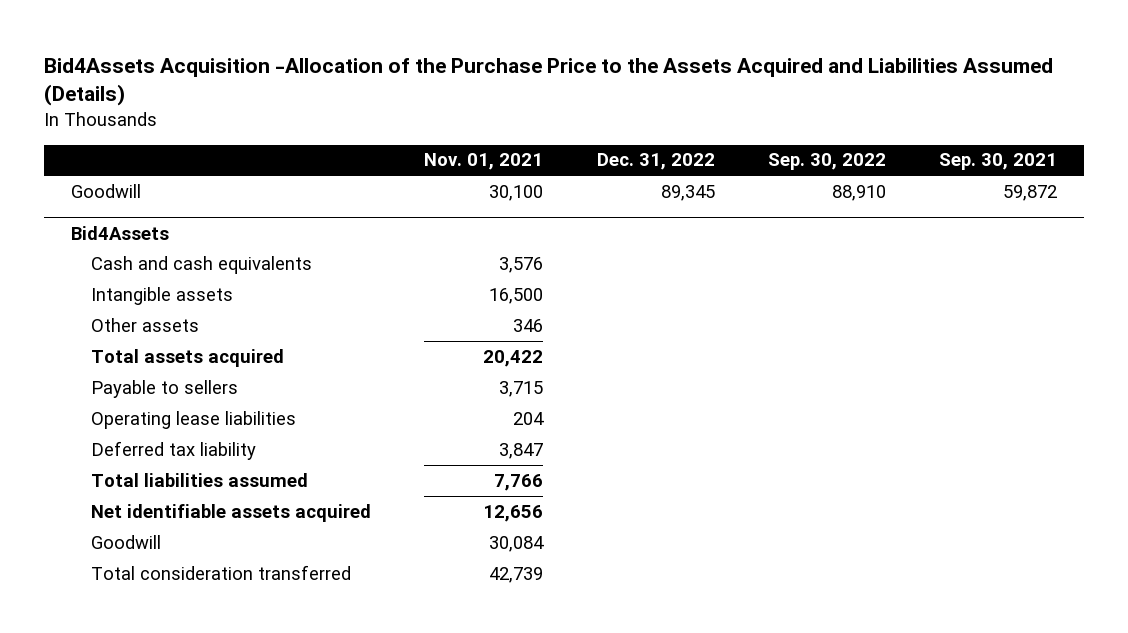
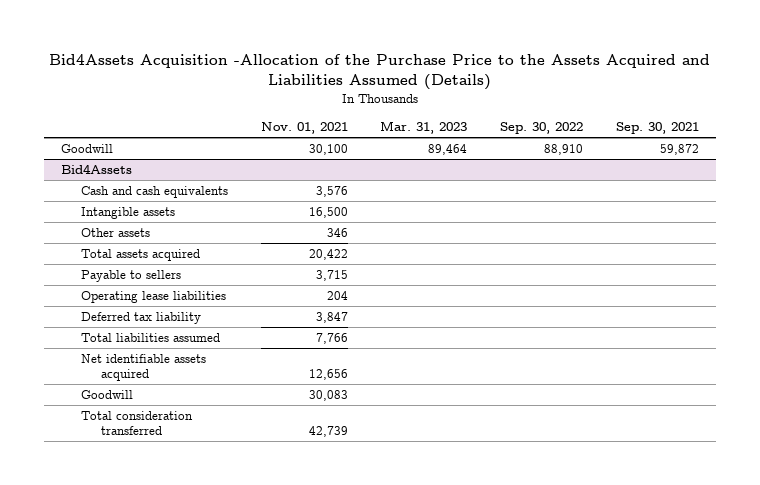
[596,153,715,171] Dec. 31, 2022 -> none
none -> [380,121,468,135] Mar. 31, 2023
[489,535,545,552] 30,084 -> [308,389,348,401] 30,083

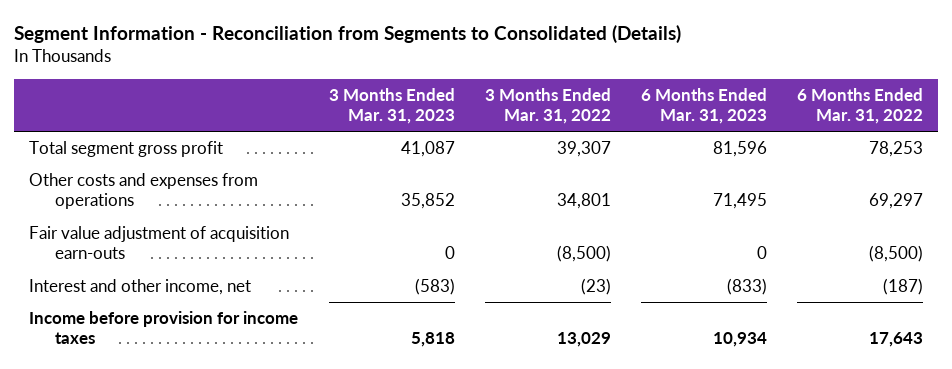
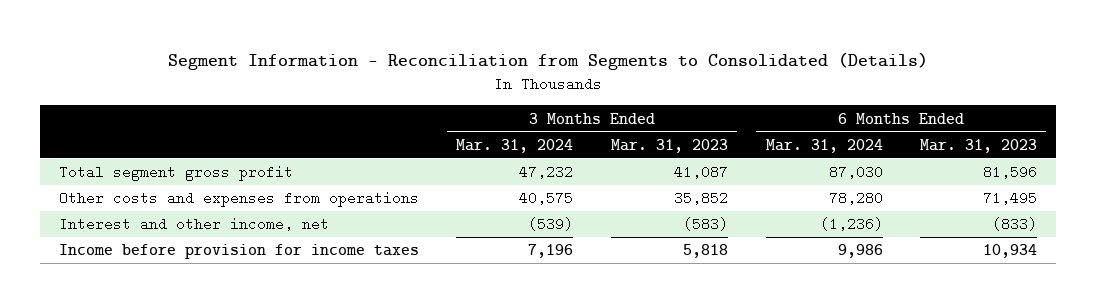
[484,87,611,125] 3 Months Ended Mar. 31, 2022 -> none
[796,87,923,125] 6 Months Ended Mar. 31, 2022 -> none
none -> [456,138,574,153] Mar. 31, 2024
none -> [765,138,883,153] Mar. 31, 2024
[29,226,290,260] Fair value adjustment of acquisition earn-outs -> none

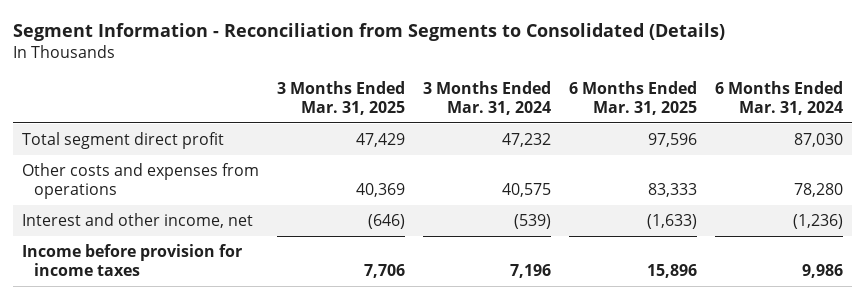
[610,138,728,153] Mar. 31, 2023 -> none
[920,138,1038,153] Mar. 31, 2023 -> none
none -> [277,80,406,115] 3 Months Ended Mar. 31, 2025
none -> [568,80,697,115] 6 Months Ended Mar. 31, 2025
[58,165,293,182] Total segment gross profit -> [22,131,225,149] Total segment direct profit

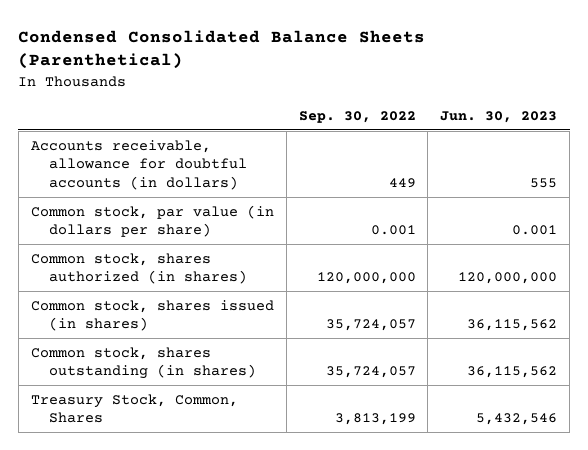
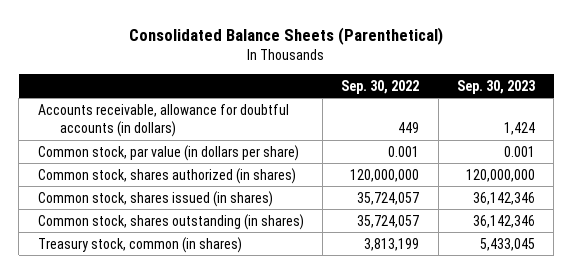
[18,29,426,70] Condensed Consolidated Balance Sheets (Parenthetical) -> [129,26,444,45] Consolidated Balance Sheets (Parenthetical)
[440,110,558,123] Jun. 30, 2023 -> none
none -> [456,79,535,94] Sep. 30, 2023
[30,393,238,424] Treasury Stock, Common, Shares -> [37,236,242,253] Treasury stock, common (in shares)

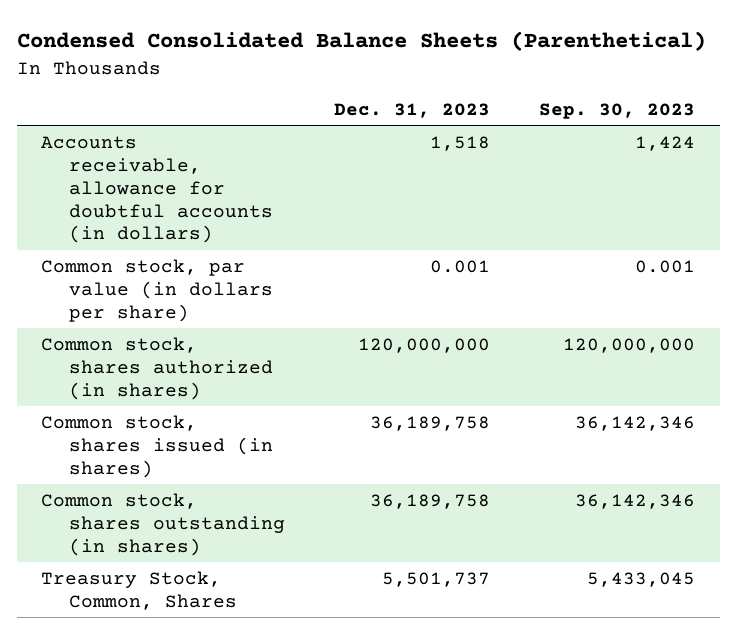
[129,26,444,45] Consolidated Balance Sheets (Parenthetical) -> [16,31,706,52] Condensed Consolidated Balance Sheets (Parenthetical)
[341,79,420,94] Sep. 30, 2022 -> none
none -> [334,102,491,118] Dec. 31, 2023
[37,236,242,253] Treasury stock, common (in shares) -> [41,570,238,610] Treasury Stock, Common, Shares

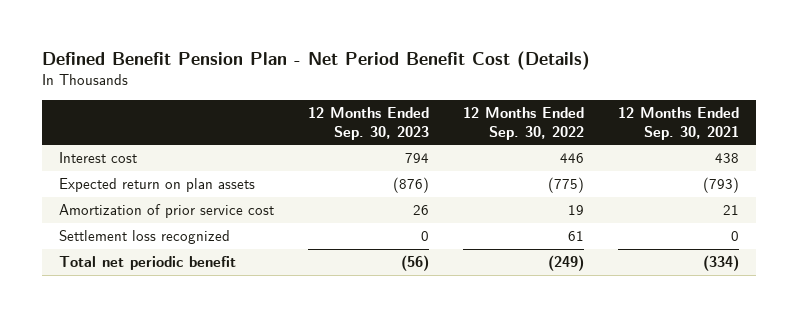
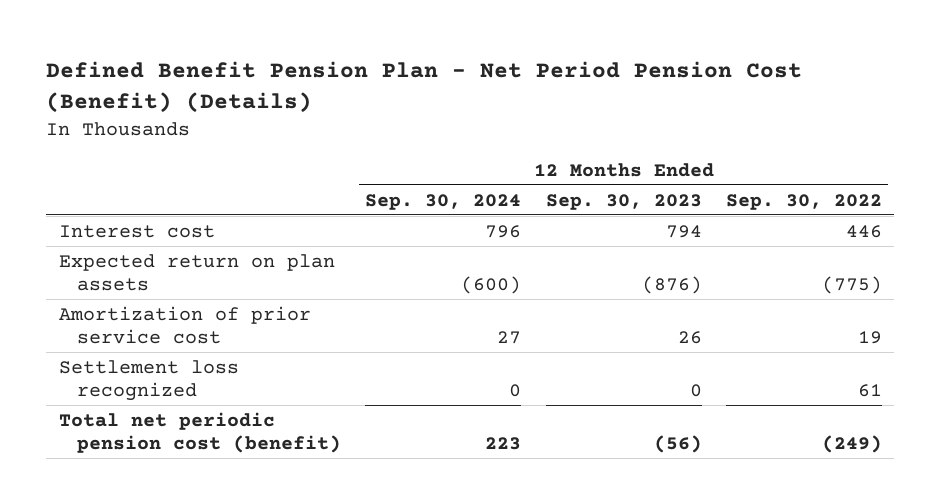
[41,50,590,70] Defined Benefit Pension Plan - Net Period Benefit Cost (Details) -> [46,61,803,114] Defined Benefit Pension Plan - Net Period Pension Cost (Benefit) (Details)
[617,107,739,140] 12 Months Ended Sep. 30, 2021 -> none
none -> [365,193,522,210] Sep. 30, 2024
[58,256,236,271] Total net periodic benefit -> [58,411,341,454] Total net periodic pension cost (benefit)

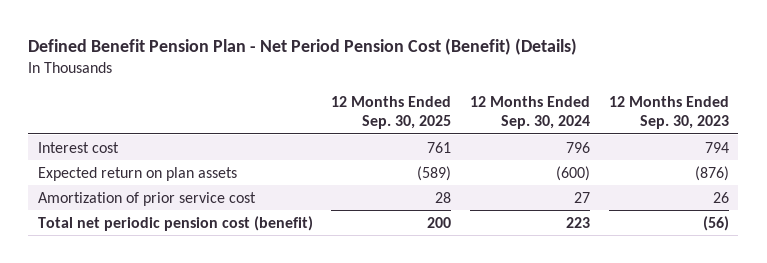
[726,193,883,210] Sep. 30, 2022 -> none
none -> [331,95,452,129] 12 Months Ended Sep. 30, 2025
[58,359,239,402] Settlement loss recognized -> none

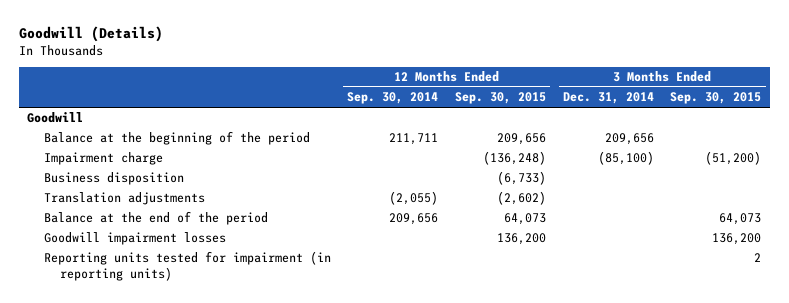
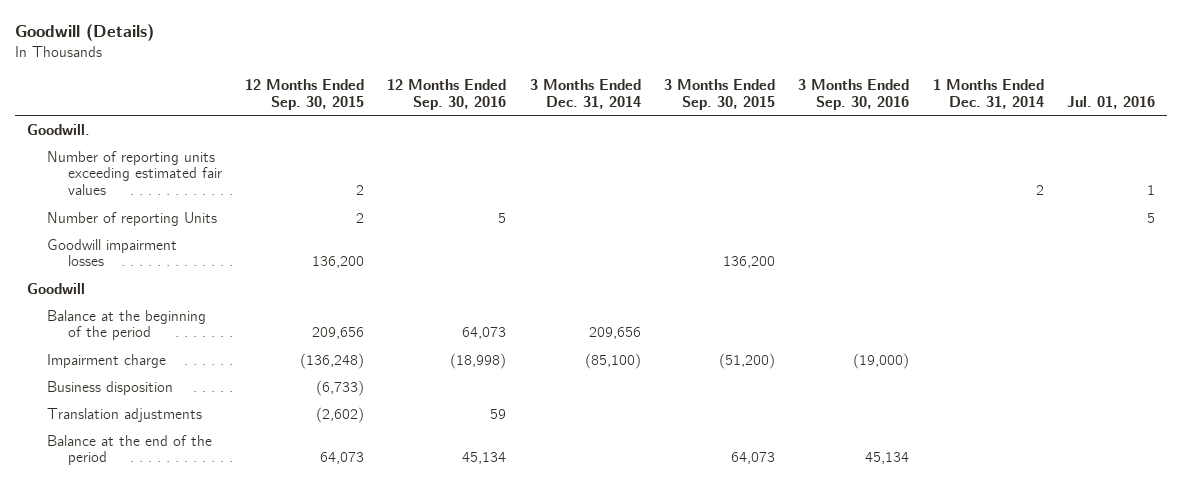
[347,92,439,105] Sep. 30, 2014 -> none
none -> [387,78,507,110] 12 Months Ended Sep. 30, 2016
none -> [798,78,910,110] 3 Months Ended Sep. 30, 2016
none -> [932,78,1044,109] 1 Months Ended Dec. 31, 2014
none -> [1067,95,1156,109] Jul. 01, 2016
none -> [26,123,90,135] Goodwill.
none -> [47,150,222,196] Number of reporting units exceeding estimated fair values
none -> [47,211,218,226] Number of reporting Units
[43,232,226,246] Goodwill impairment losses -> [47,238,178,267] Goodwill impairment losses
[43,251,331,282] Reporting units tested for impairment (in reporting units) -> none

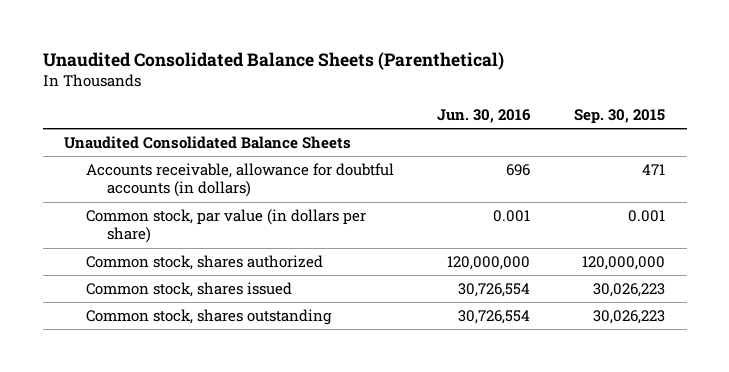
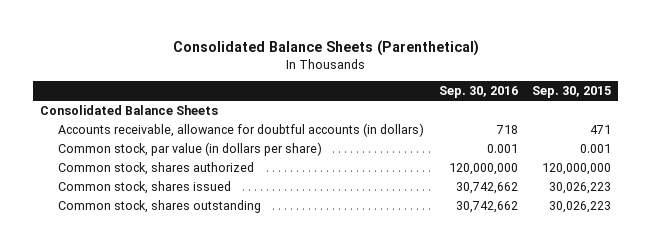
[42,51,504,70] Unaudited Consolidated Balance Sheets (Parenthetical) -> [172,40,479,57] Consolidated Balance Sheets (Parenthetical)
[437,109,532,124] Jun. 30, 2016 -> none
none -> [438,85,518,98] Sep. 30, 2016
[64,135,352,149] Unaudited Consolidated Balance Sheets -> [40,104,219,115] Consolidated Balance Sheets

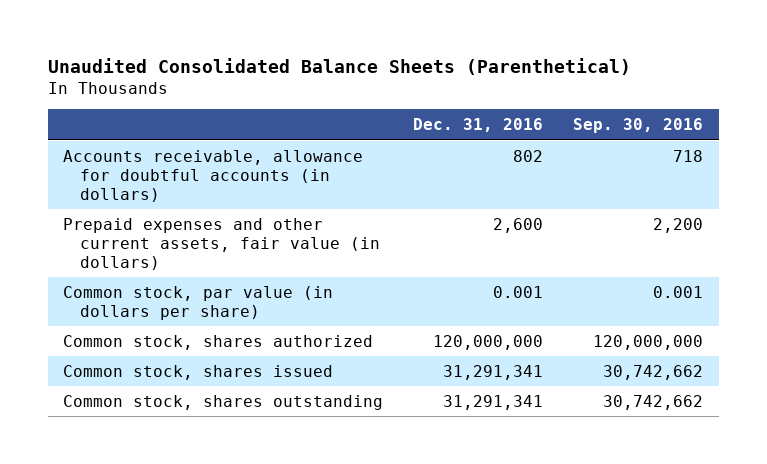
[172,40,479,57] Consolidated Balance Sheets (Parenthetical) -> [48,57,632,75] Unaudited Consolidated Balance Sheets (Parenthetical)
[531,85,611,98] Sep. 30, 2015 -> none
none -> [413,118,544,133] Dec. 31, 2016
[40,104,219,115] Consolidated Balance Sheets -> none
none -> [63,217,381,270] Prepaid expenses and other current assets, fair value (in dollars)

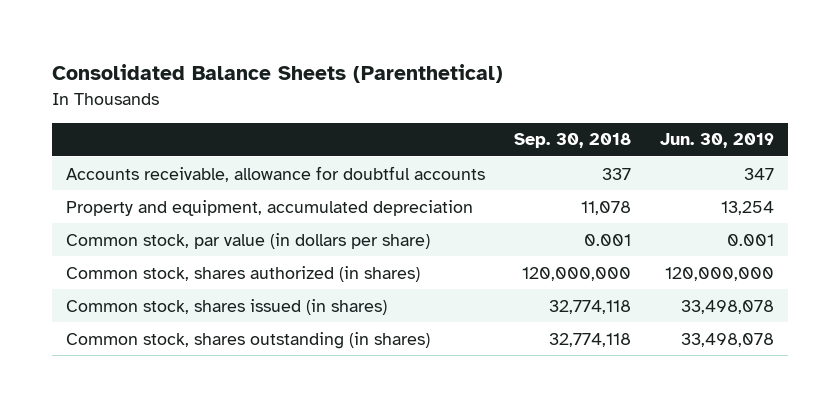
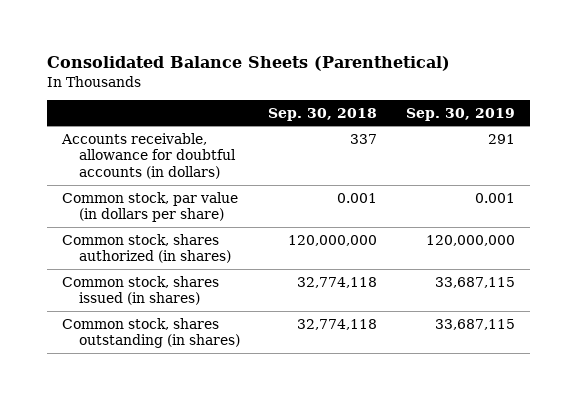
[659,133,774,149] Jun. 30, 2019 -> none
none -> [406,107,516,121] Sep. 30, 2019
[66,199,474,216] Property and equipment, accumulated depreciation -> none
[66,165,486,182] Accounts receivable, allowance for doubtful accounts -> [60,132,236,180] Accounts receivable, allowance for doubtful accounts (in dollars)

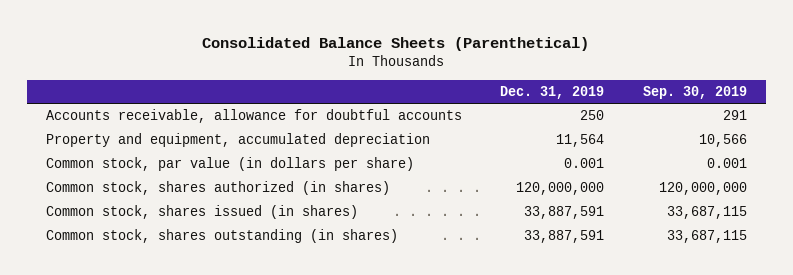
[268,107,378,121] Sep. 30, 2018 -> none
none -> [500,85,605,99] Dec. 31, 2019
[60,132,236,180] Accounts receivable, allowance for doubtful accounts (in dollars) -> [46,109,463,124] Accounts receivable, allowance for doubtful accounts
none -> [46,133,431,148] Property and equipment, accumulated depreciation

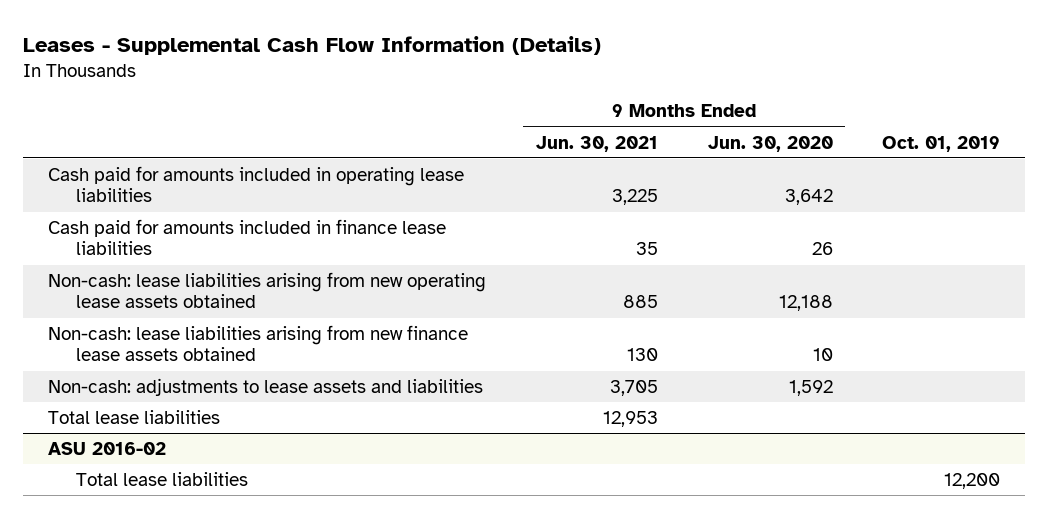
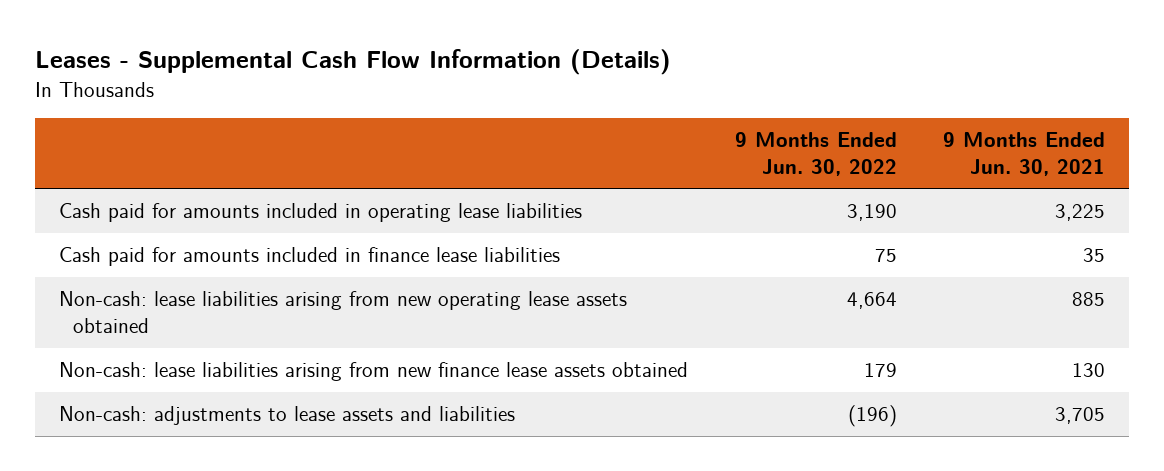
[707,135,833,152] Jun. 30, 2020 -> none
[882,135,1001,152] Oct. 01, 2019 -> none
none -> [734,131,897,177] 9 Months Ended Jun. 30, 2022
[48,409,221,424] Total lease liabilities -> none
[48,441,167,455] ASU 2016-02 -> none
[76,471,249,486] Total lease liabilities -> none

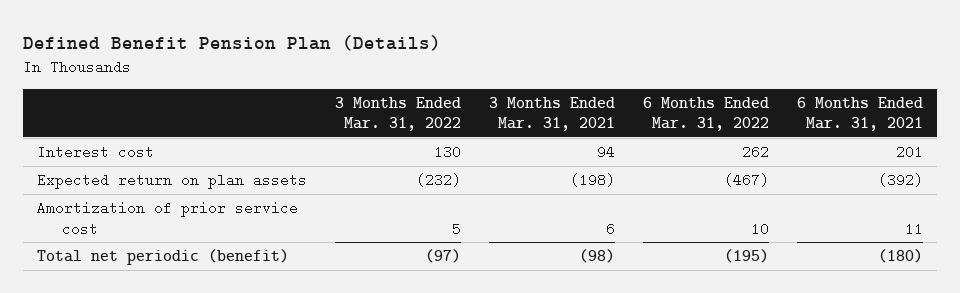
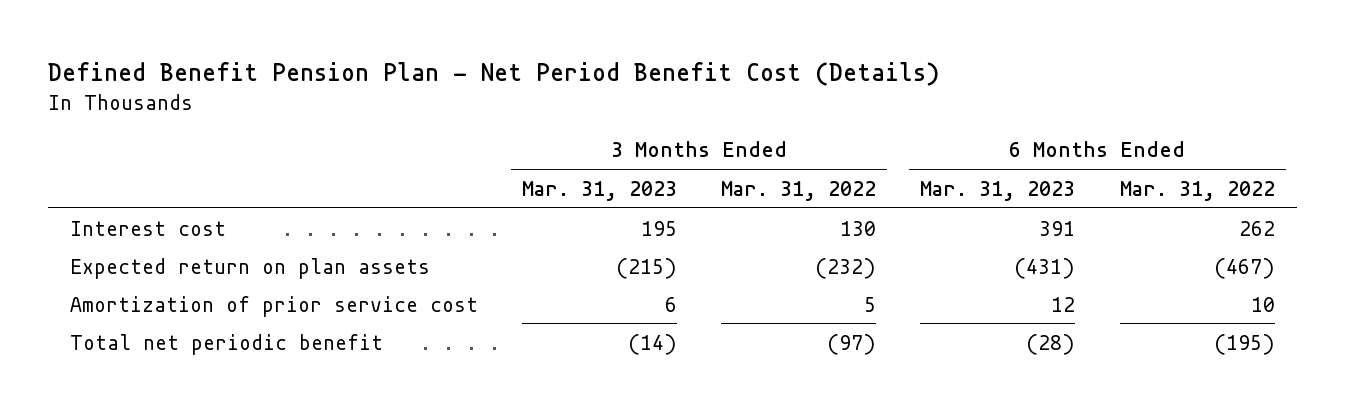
[22,34,441,51] Defined Benefit Pension Plan (Details) -> [48,61,940,86] Defined Benefit Pension Plan - Net Period Benefit Cost (Details)
[488,96,615,132] 3 Months Ended Mar. 31, 2021 -> none
[796,96,923,132] 6 Months Ended Mar. 31, 2021 -> none
none -> [522,180,678,201] Mar. 31, 2023
none -> [920,180,1076,201] Mar. 31, 2023
[36,248,289,265] Total net periodic (benefit) -> [70,333,384,355] Total net periodic benefit

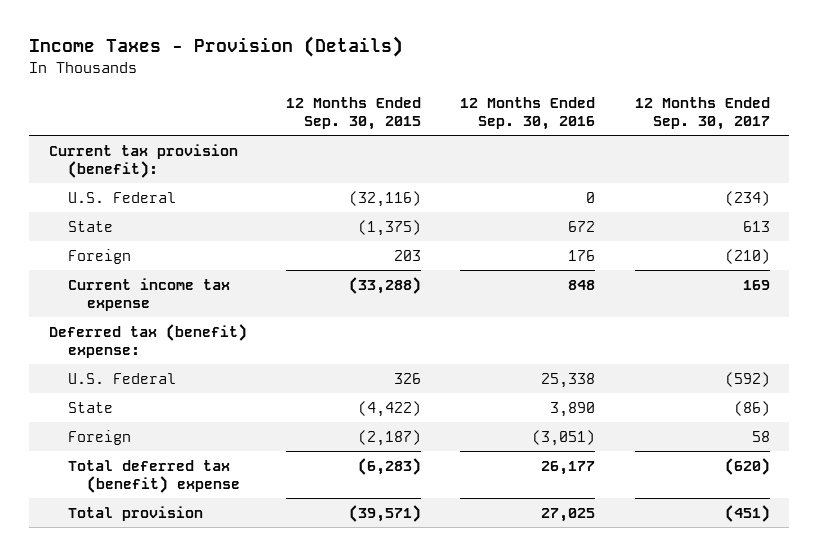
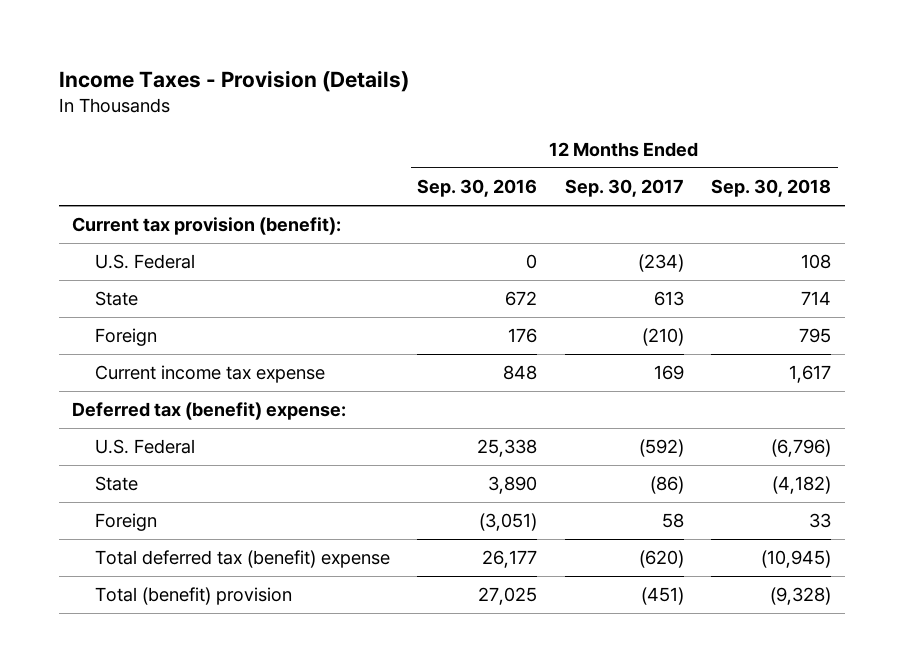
[285,97,421,130] 12 Months Ended Sep. 30, 2015 -> none
none -> [711,179,832,198] Sep. 30, 2018
[67,505,203,521] Total provision -> [95,587,293,606] Total (benefit) provision

